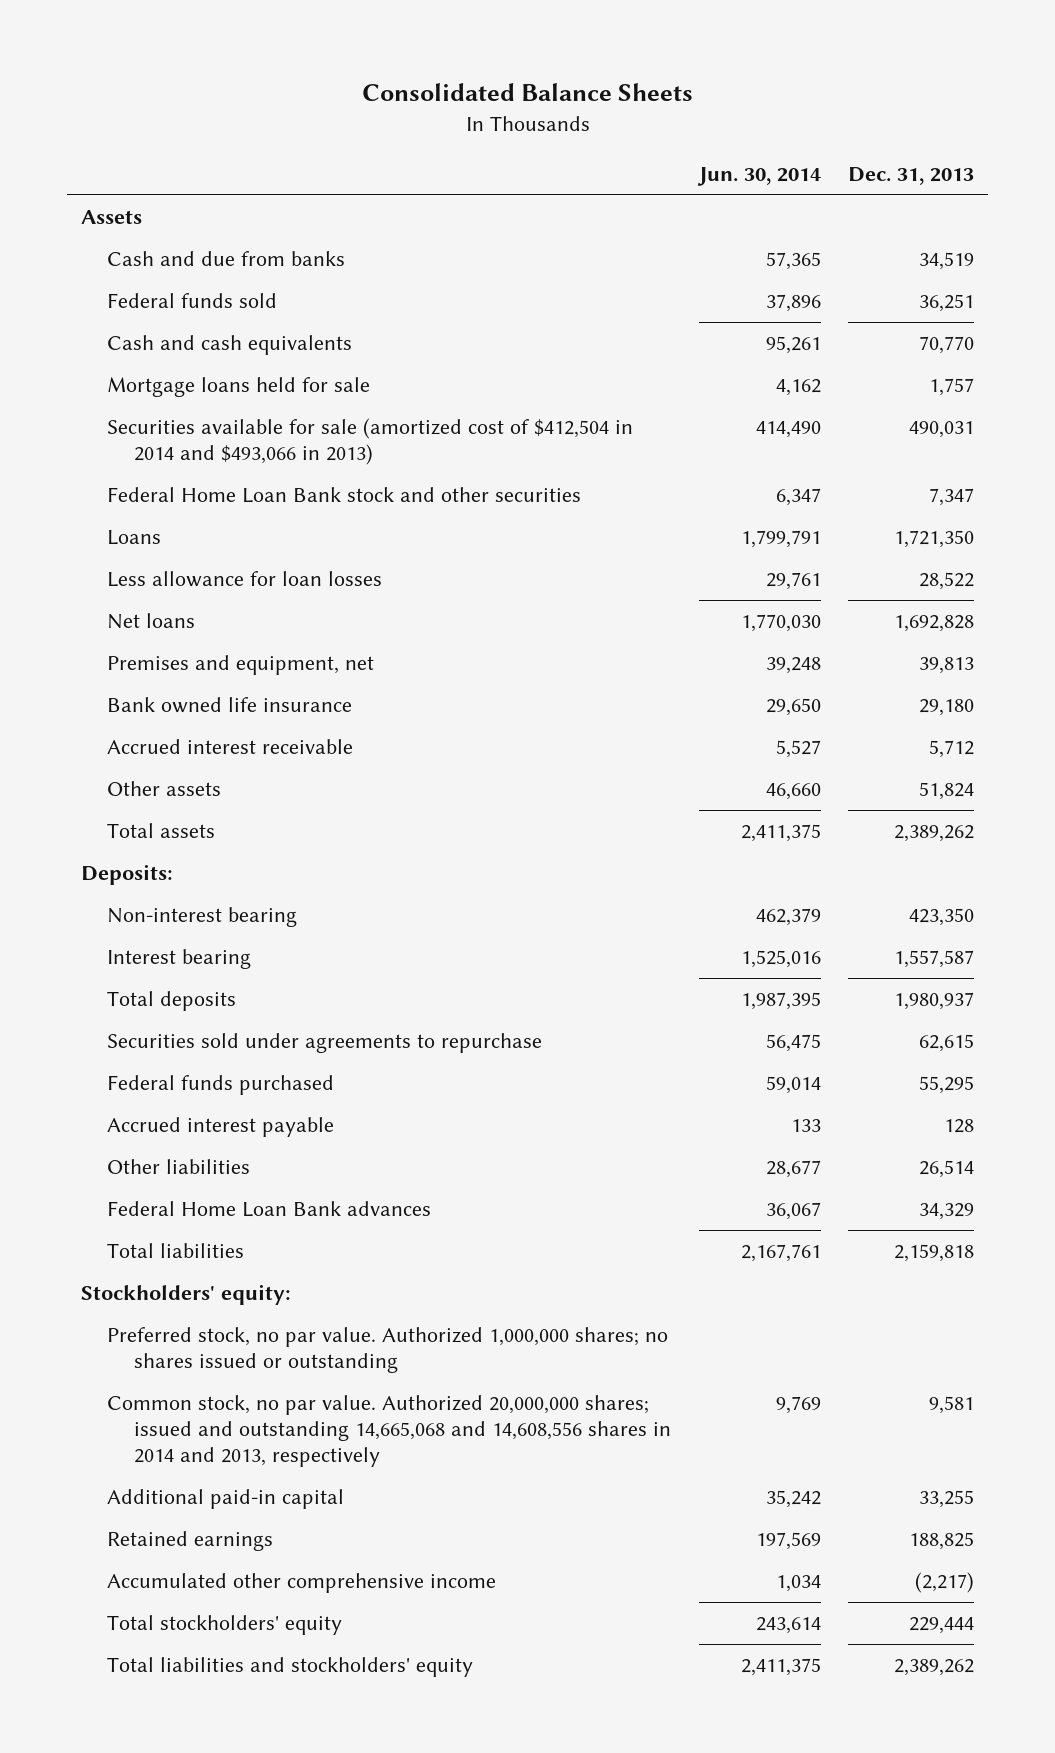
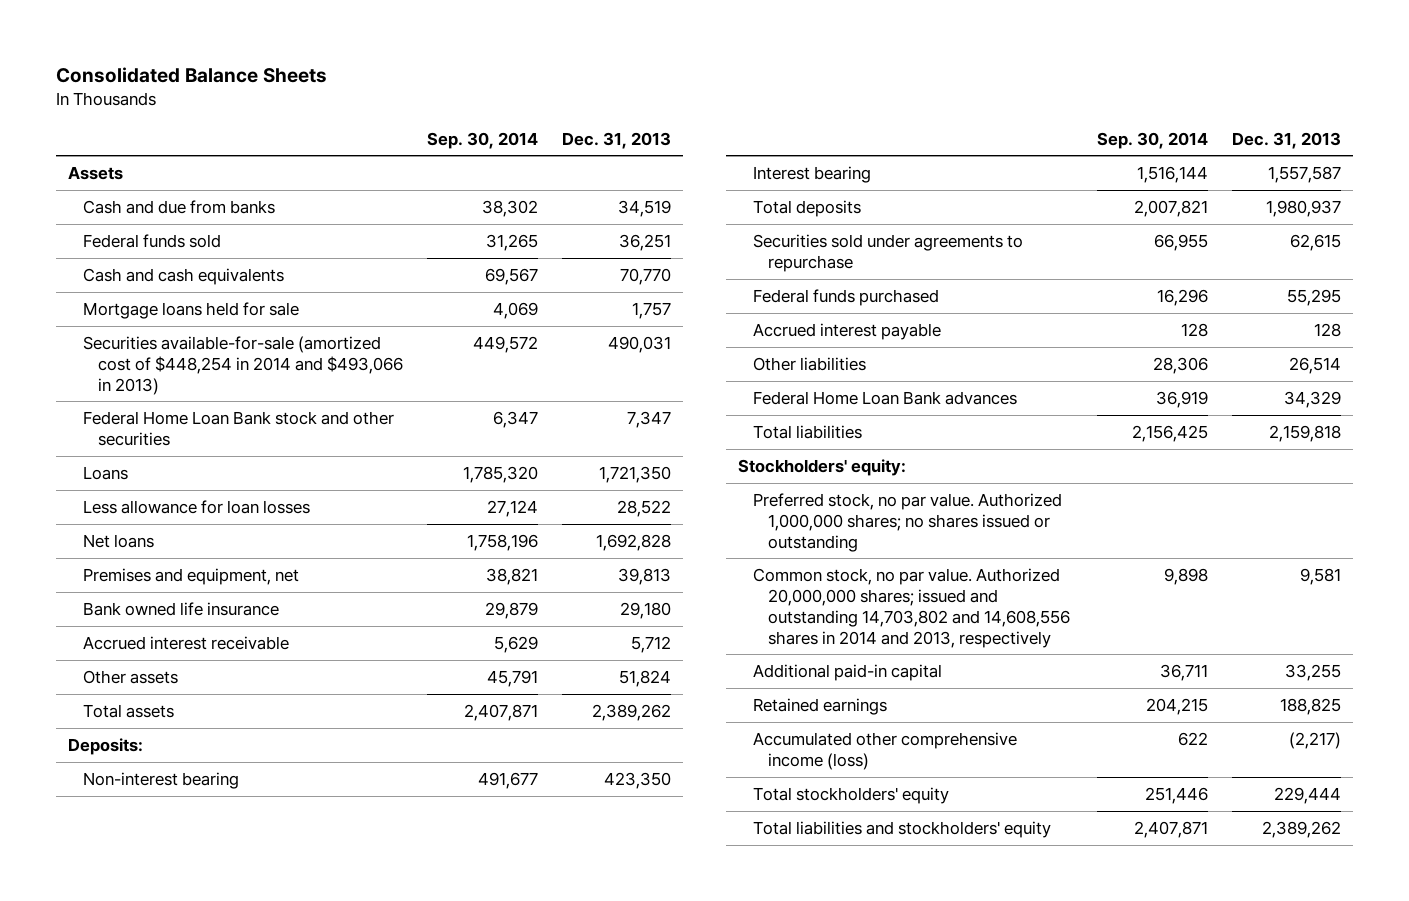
[696,167,821,187] Jun. 30, 2014 -> none
none -> [426,131,538,149] Sep. 30, 2014
[107,417,634,465] Securities available for sale (amortized cost of $412,504 in 2014 and $493,066 in 2013) -> [82,335,403,395] Securities available-for-sale (amortized cost of $448,254 in 2014 and $493,066 in 2013)
[107,1394,672,1467] Common stock, no par value. Authorized 20,000,000 shares; issued and outstanding 14,665,068 and 14,608,556 shares in 2014 and 2013, respectively -> [752,567,1070,648] Common stock, no par value. Authorized 20,000,000 shares; issued and outstanding 14,703,802 and 14,608,556 shares in 2014 and 2013, respectively
[107,1572,497,1593] Accumulated other comprehensive income -> [752,731,1017,770] Accumulated other comprehensive income (loss)

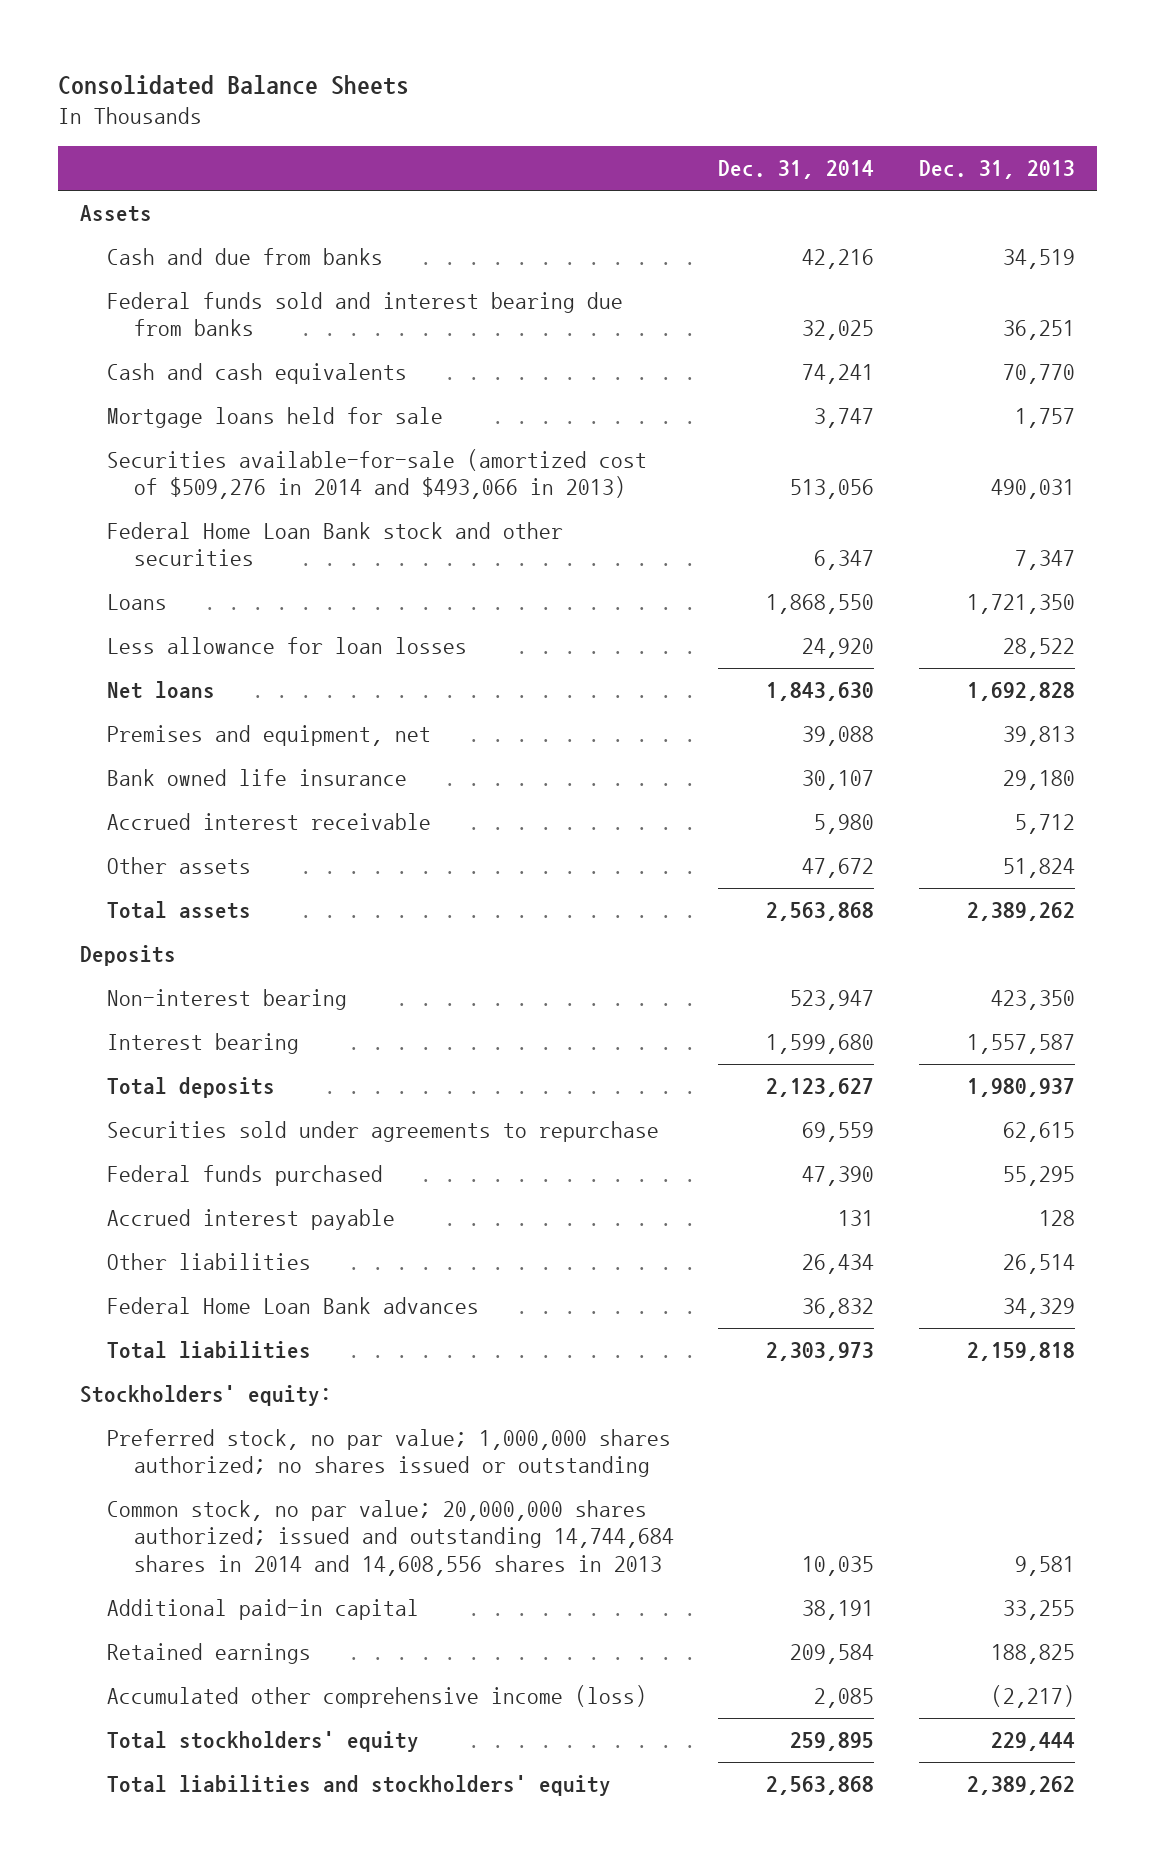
[426,131,538,149] Sep. 30, 2014 -> none
none -> [718,160,875,180] Dec. 31, 2014
[82,233,221,248] Federal funds sold -> [107,292,624,337] Federal funds sold and interest bearing due from banks
[82,335,403,395] Securities available-for-sale (amortized cost of $448,254 in 2014 and $493,066 in 2013) -> [107,449,648,500] Securities available-for-sale (amortized cost of $509,276 in 2014 and $493,066 in 2013)
[67,737,143,755] Deposits: -> [80,945,177,967] Deposits
[752,492,1062,552] Preferred stock, no par value. Authorized 1,000,000 shares; no shares issued or outstanding -> [107,1429,672,1478] Preferred stock, no par value; 1,000,000 shares authorized; no shares issued or outstanding
[752,567,1070,648] Common stock, no par value. Authorized 20,000,000 shares; issued and outstanding 14,703,802 and 14,608,556 shares in 2014 and 2013, respectively -> [107,1500,674,1576] Common stock, no par value; 20,000,000 shares authorized; issued and outstanding 14,744,684 shares in 2014 and 14,608,556 shares in 2013

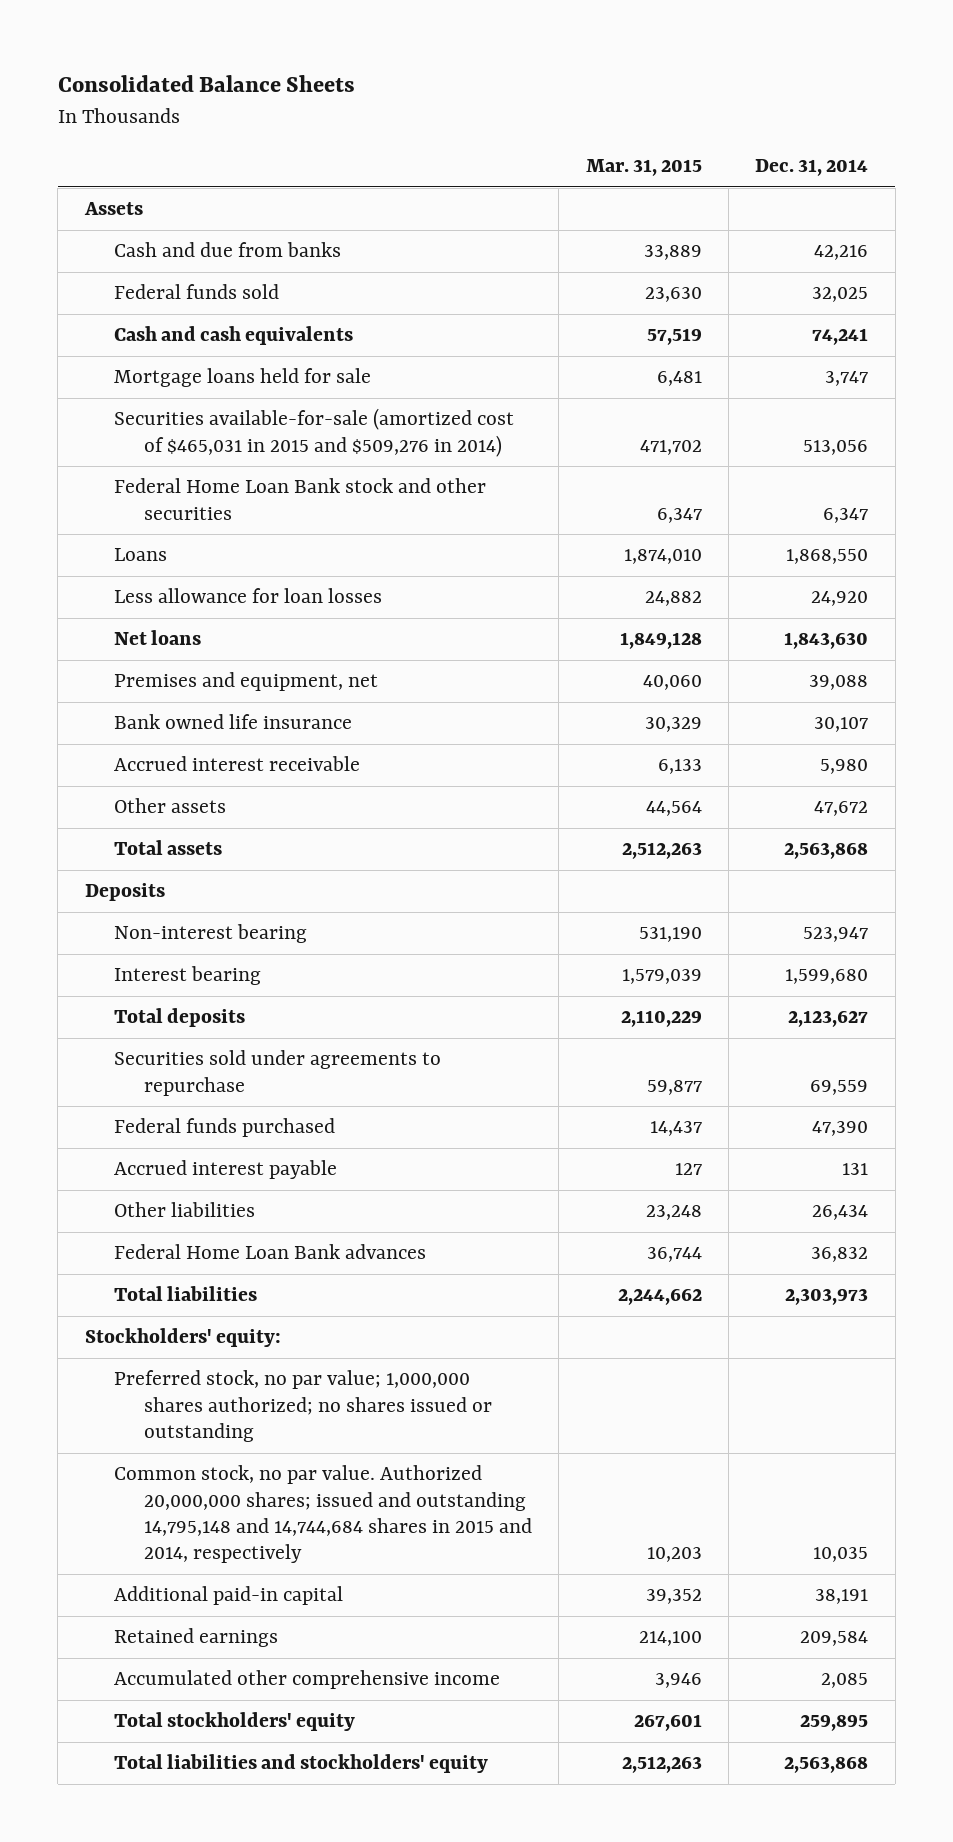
[918,160,1075,180] Dec. 31, 2013 -> none
none -> [585,159,702,177] Mar. 31, 2015
[107,292,624,337] Federal funds sold and interest bearing due from banks -> [114,284,280,300] Federal funds sold
[107,449,648,500] Securities available-for-sale (amortized cost of $509,276 in 2014 and $493,066 in 2013) -> [114,408,515,457] Securities available-for-sale (amortized cost of $465,031 in 2015 and $509,276 in 2014)
[107,1500,674,1576] Common stock, no par value; 20,000,000 shares authorized; issued and outstanding 14,744,684 shares in 2014 and 14,608,556 shares in 2013 -> [114,1465,533,1564] Common stock, no par value. Authorized 20,000,000 shares; issued and outstanding 14,795,148 and 14,744,684 shares in 2015 and 2014, respectively
[107,1685,648,1709] Accumulated other comprehensive income (loss) -> [114,1670,501,1690] Accumulated other comprehensive income

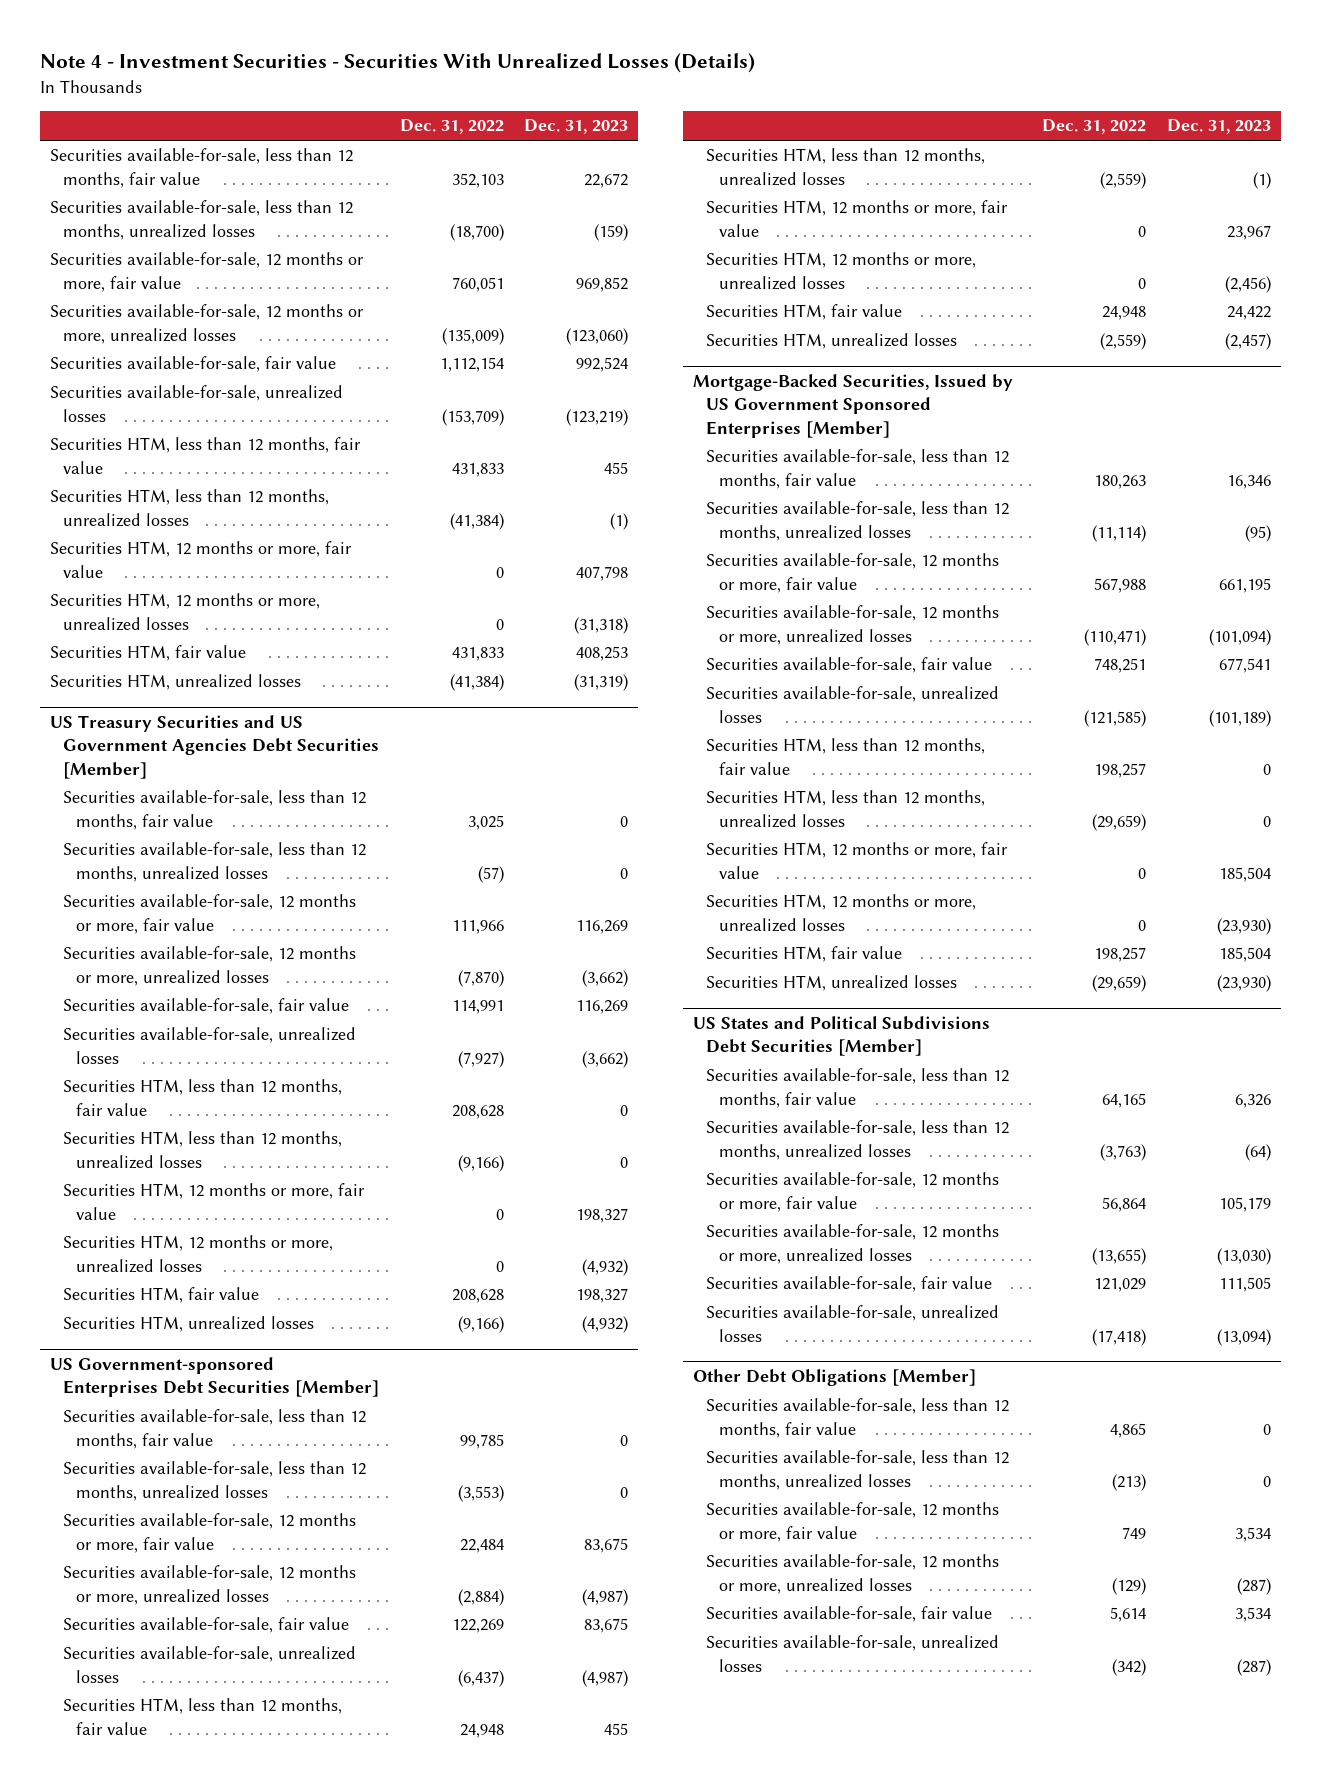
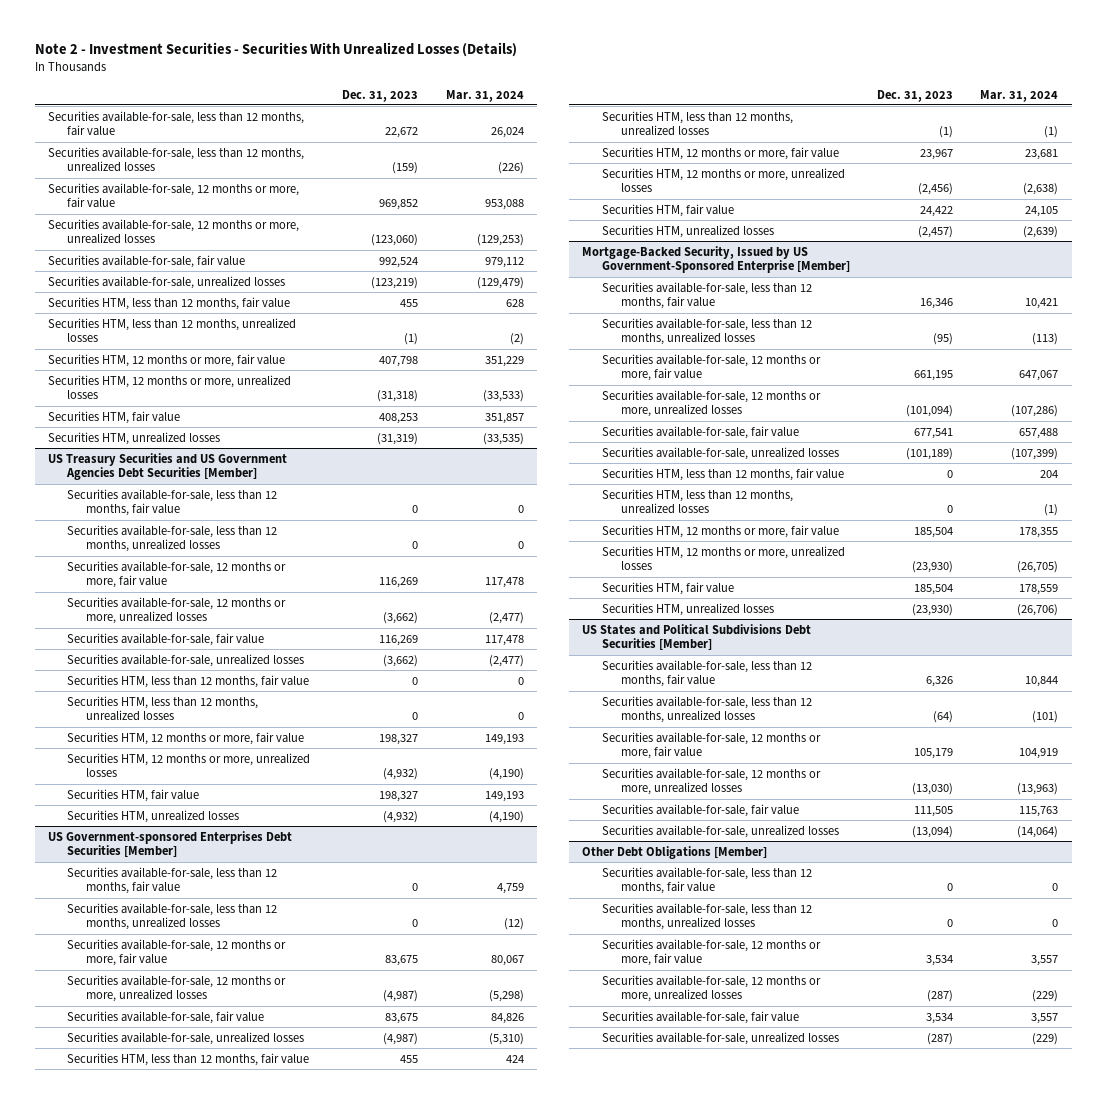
[40,53,756,74] Note 4 - Investment Securities - Securities With Unrealized Losses (Details) -> [34,42,517,58] Note 2 - Investment Securities - Securities With Unrealized Losses (Details)
[399,119,504,135] Dec. 31, 2022 -> none
none -> [445,89,524,102] Mar. 31, 2024
[693,374,1014,438] Mortgage-Backed Securities, Issued by US Government Sponsored Enterprises [Member] -> [582,245,850,274] Mortgage-Backed Security, Issued by US Government-Sponsored Enterprise [Member]

